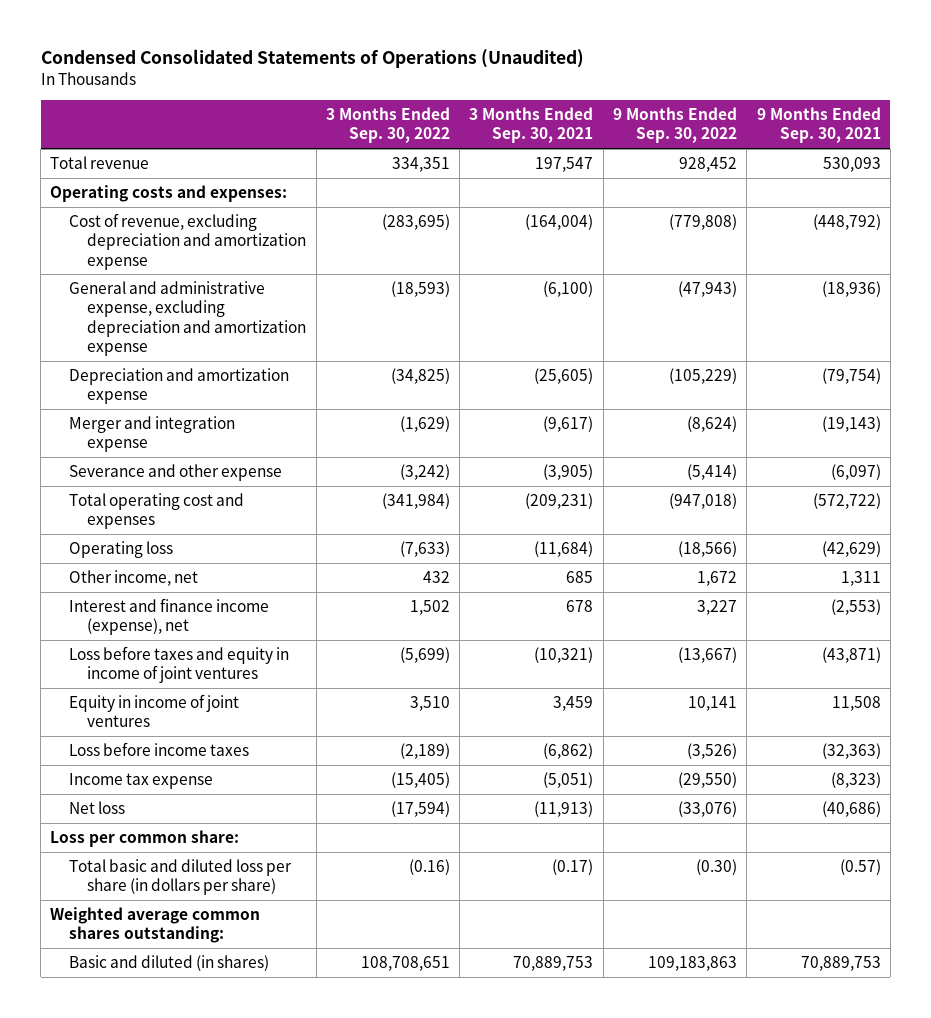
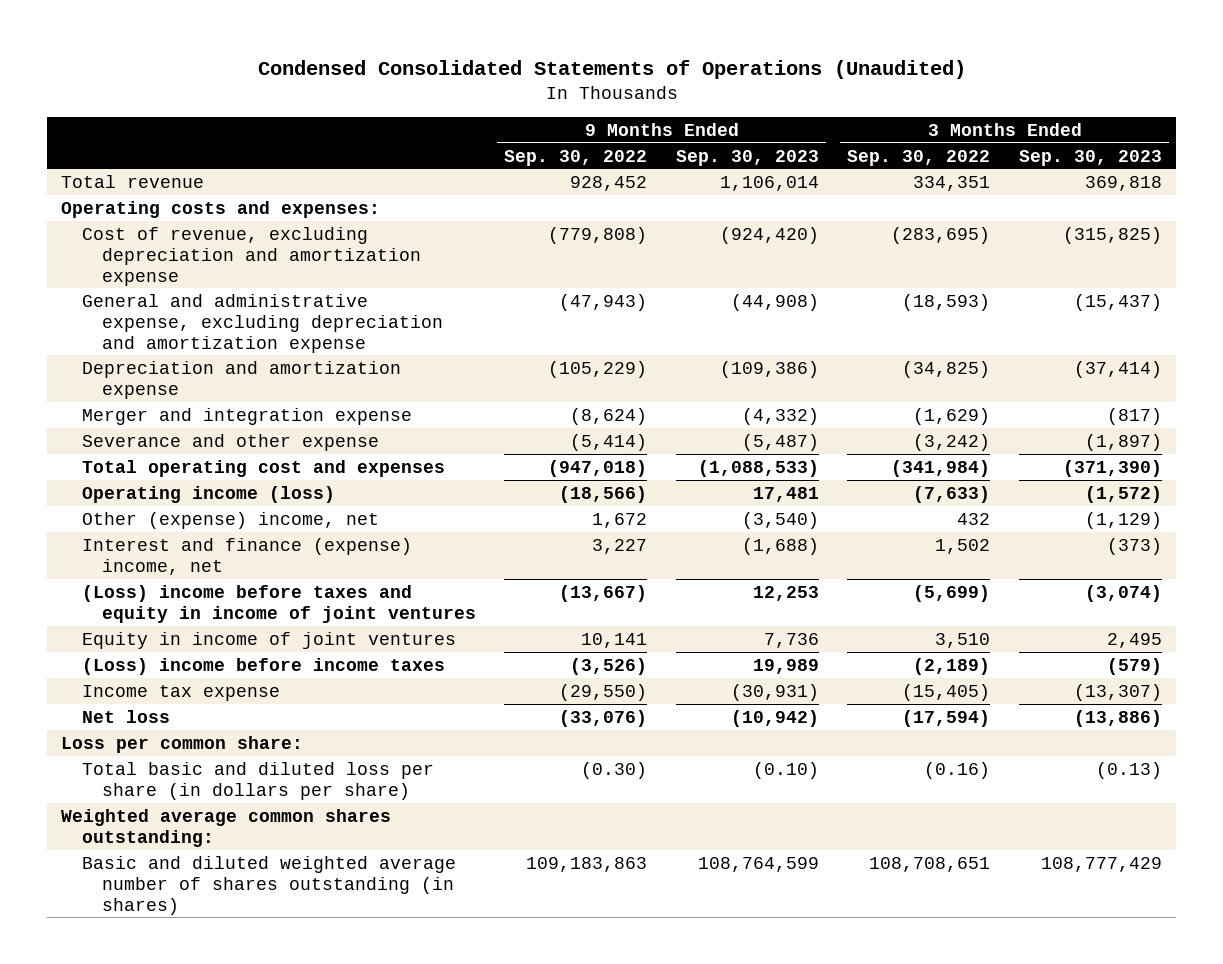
[469,107,594,144] 3 Months Ended Sep. 30, 2021 -> none
[756,107,881,144] 9 Months Ended Sep. 30, 2021 -> none
none -> [675,149,819,166] Sep. 30, 2023
none -> [1018,149,1162,166] Sep. 30, 2023
[68,541,173,559] Operating loss -> [81,485,335,503] Operating income (loss)
[68,570,198,587] Other income, net -> [81,511,379,529] Other (expense) income, net
[68,598,269,636] Interest and finance income (expense), net -> [81,537,412,575] Interest and finance (expense) income, net
[68,646,289,684] Loss before taxes and equity in income of joint ventures -> [81,584,476,623] (Loss) income before taxes and equity in income of joint ventures
[68,742,249,757] Loss before income taxes -> [81,657,445,675] (Loss) income before income taxes
[68,955,269,972] Basic and diluted (in shares) -> [81,855,456,915] Basic and diluted weighted average number of shares outstanding (in shares)

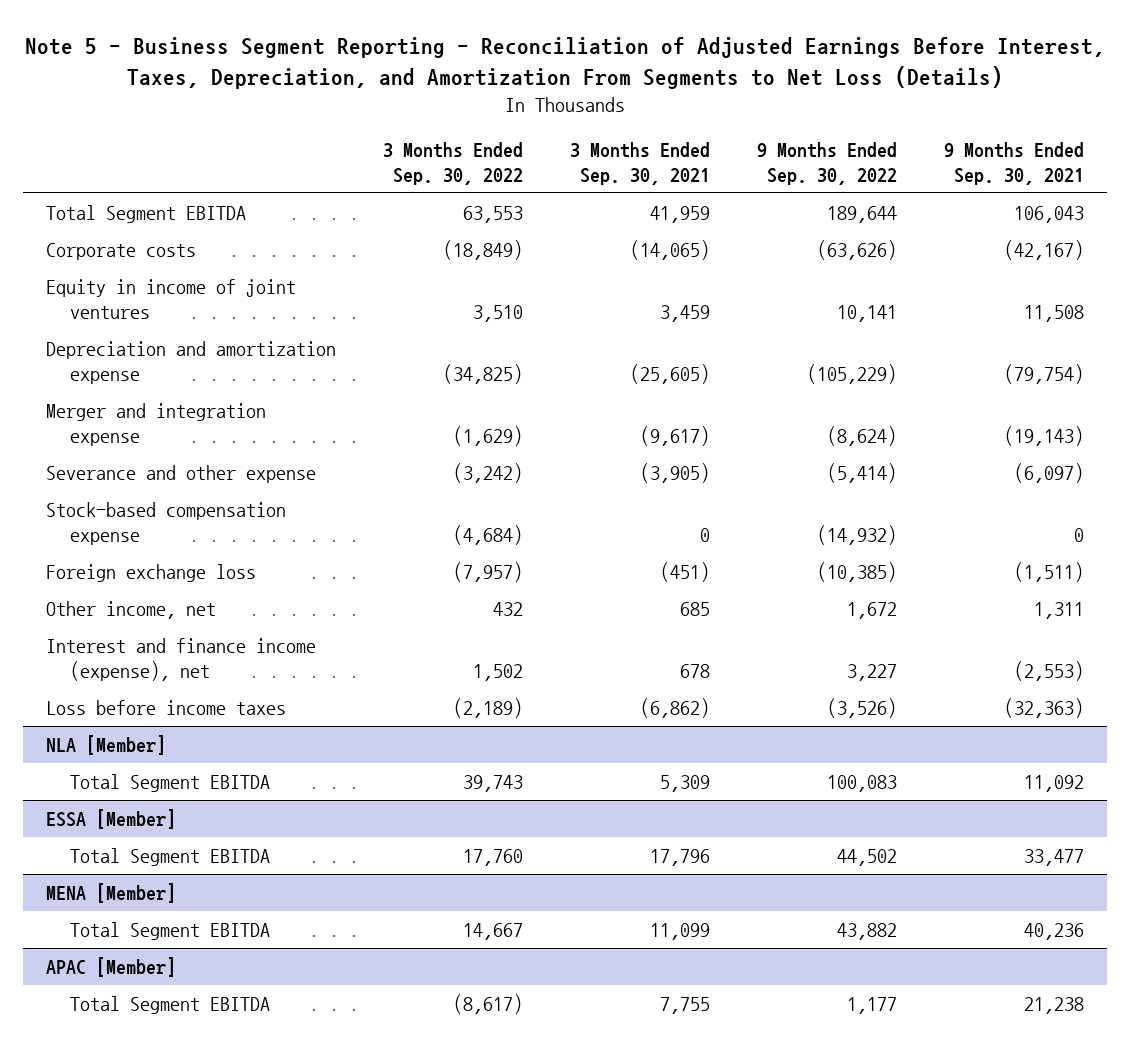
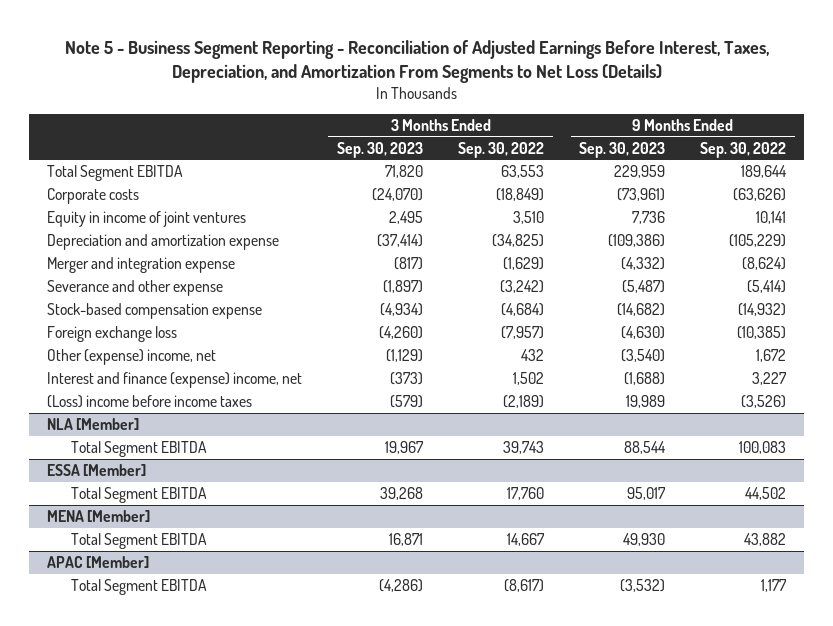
[569,141,710,185] 3 Months Ended Sep. 30, 2021 -> none
[943,141,1084,185] 9 Months Ended Sep. 30, 2021 -> none
none -> [337,141,424,158] Sep. 30, 2023
none -> [579,141,666,158] Sep. 30, 2023
[46,600,217,619] Other income, net -> [47,348,217,365] Other (expense) income, net
[46,637,317,681] Interest and finance income (expense), net -> [47,371,303,388] Interest and finance (expense) income, net
[46,699,287,715] Loss before income taxes -> [47,394,253,408] (Loss) income before income taxes

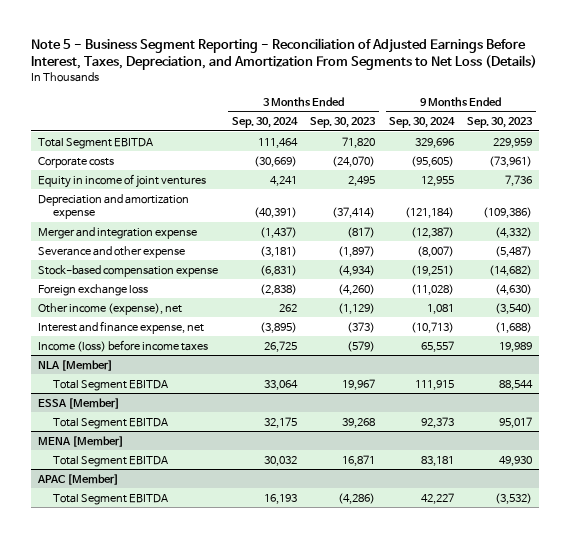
[458,141,545,158] Sep. 30, 2022 -> none
[700,141,787,158] Sep. 30, 2022 -> none
none -> [231,117,298,129] Sep. 30, 2024
none -> [388,117,455,129] Sep. 30, 2024
[47,348,217,365] Other (expense) income, net -> [38,302,183,315] Other income (expense), net
[47,371,303,388] Interest and finance (expense) income, net -> [38,320,205,334] Interest and finance expense, net
[47,394,253,408] (Loss) income before income taxes -> [38,339,209,352] Income (loss) before income taxes

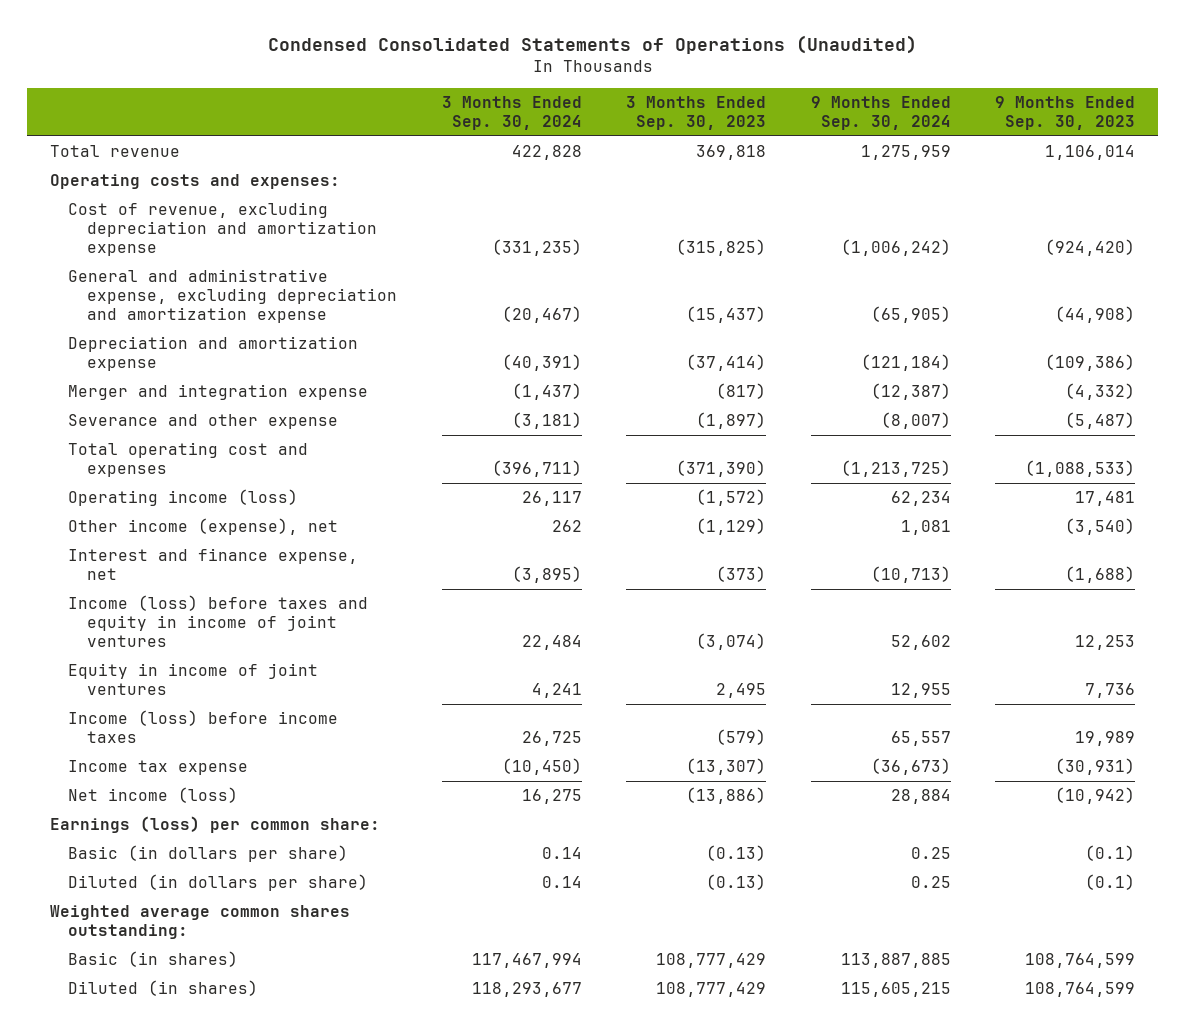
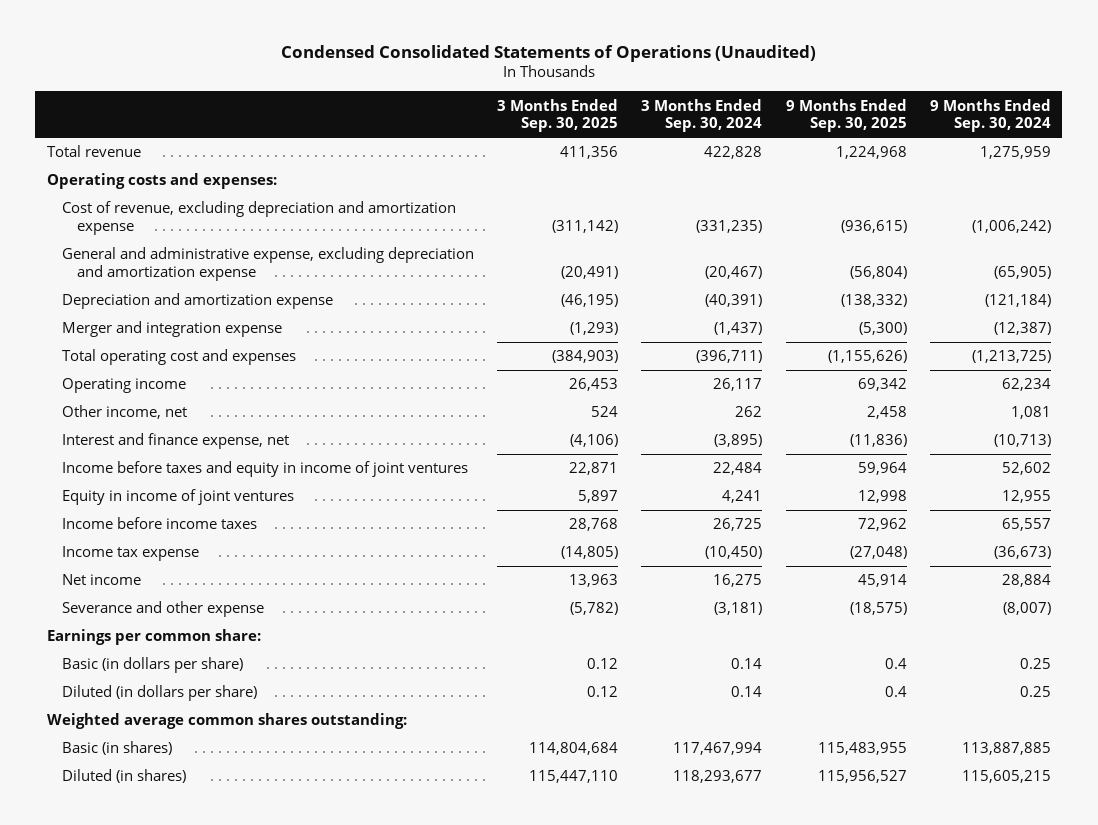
[626,95,767,130] 3 Months Ended Sep. 30, 2023 -> none
[995,95,1136,130] 9 Months Ended Sep. 30, 2023 -> none
none -> [497,98,619,133] 3 Months Ended Sep. 30, 2025
none -> [785,98,907,133] 9 Months Ended Sep. 30, 2025
[68,489,299,507] Operating income (loss) -> [62,378,187,394] Operating income
[68,518,339,536] Other income (expense), net -> [62,405,188,420] Other income, net
[68,595,369,647] Income (loss) before taxes and equity in income of joint ventures -> [62,461,469,478] Income before taxes and equity in income of joint ventures
[68,710,339,743] Income (loss) before income taxes -> [62,517,258,530] Income before income taxes
[68,787,239,804] Net income (loss) -> [62,574,142,586] Net income
[68,414,339,430] Severance and other expense -> [62,601,265,618] Severance and other expense
[49,816,380,834] Earnings (loss) per common share: -> [46,629,261,646] Earnings per common share:

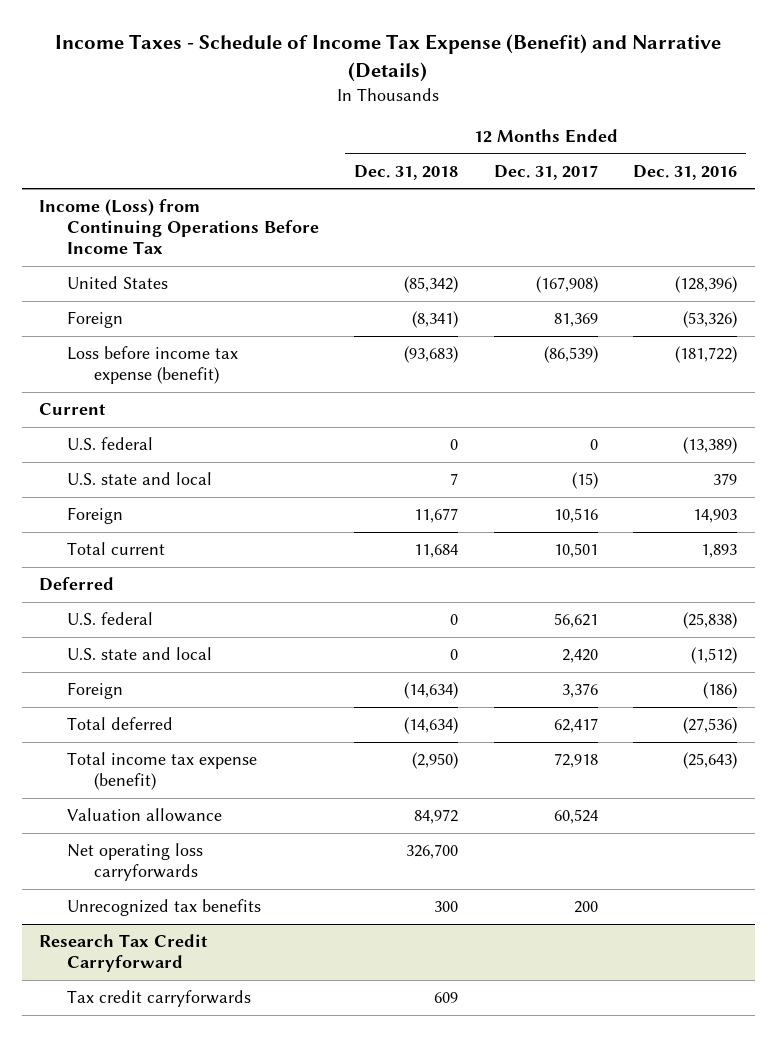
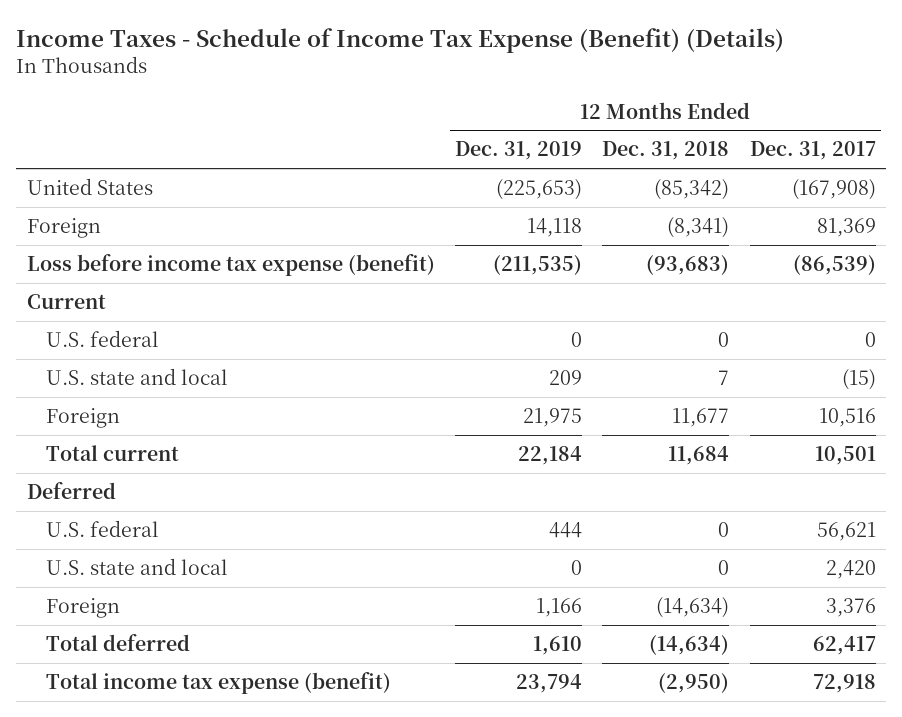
[55,34,722,82] Income Taxes - Schedule of Income Tax Expense (Benefit) and Narrative (Details) -> [16,27,785,53] Income Taxes - Schedule of Income Tax Expense (Benefit) (Details)
[633,164,738,180] Dec. 31, 2016 -> none
none -> [454,141,582,161] Dec. 31, 2019
[39,199,319,255] Income (Loss) from Continuing Operations Before Income Tax -> none
[66,808,222,823] Valuation allowance -> none
[66,843,203,882] Net operating loss carryforwards -> none
[66,899,261,917] Unrecognized tax benefits -> none
[39,934,209,973] Research Tax Credit Carryforward -> none
[66,990,251,1008] Tax credit carryforwards -> none

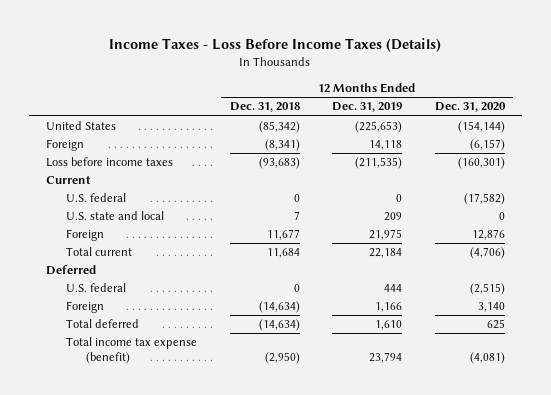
[16,27,785,53] Income Taxes - Schedule of Income Tax Expense (Benefit) (Details) -> [109,37,442,52] Income Taxes - Loss Before Income Taxes (Details)
[749,141,876,161] Dec. 31, 2017 -> none
none -> [435,102,507,113] Dec. 31, 2020
[26,254,435,277] Loss before income tax expense (benefit) -> [45,157,173,168] Loss before income taxes
[46,558,229,576] U.S. state and local -> none

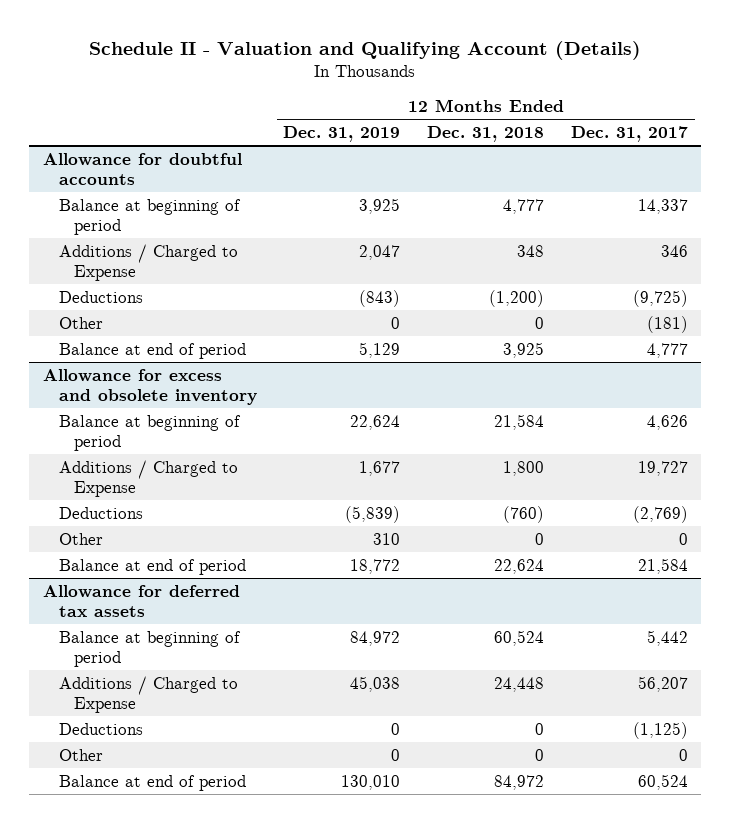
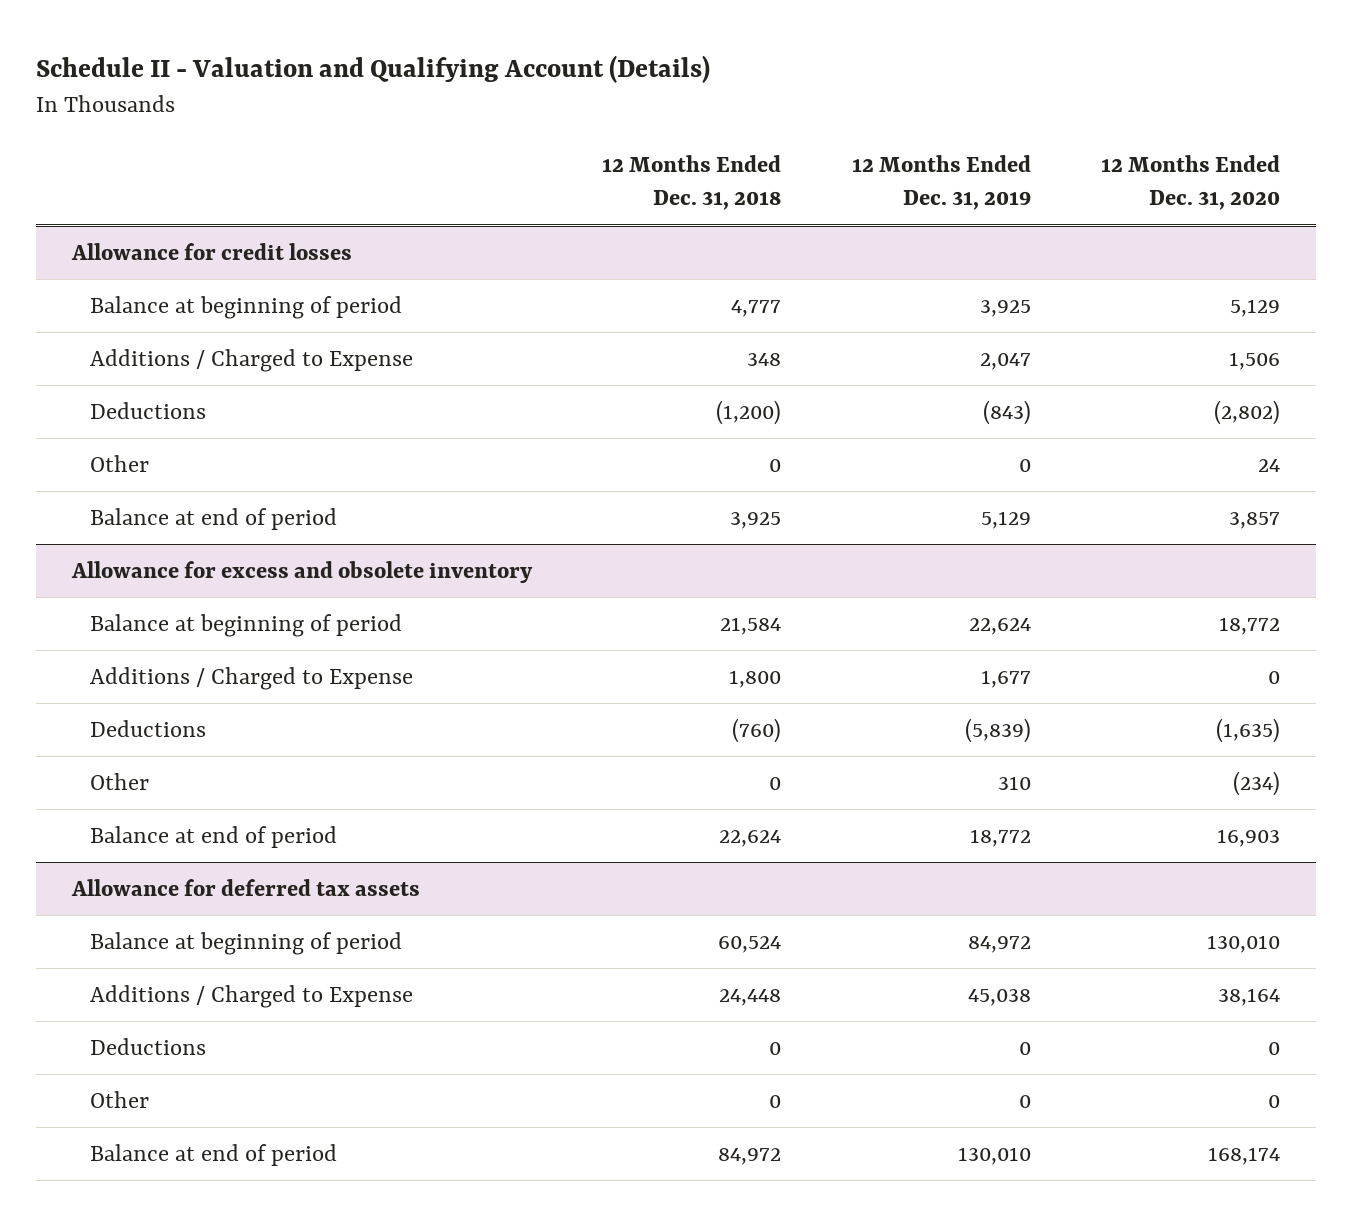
[570,125,688,142] Dec. 31, 2017 -> none
none -> [1101,155,1281,211] 12 Months Ended Dec. 31, 2020
[42,152,242,185] Allowance for doubtful accounts -> [70,243,352,261] Allowance for credit losses

